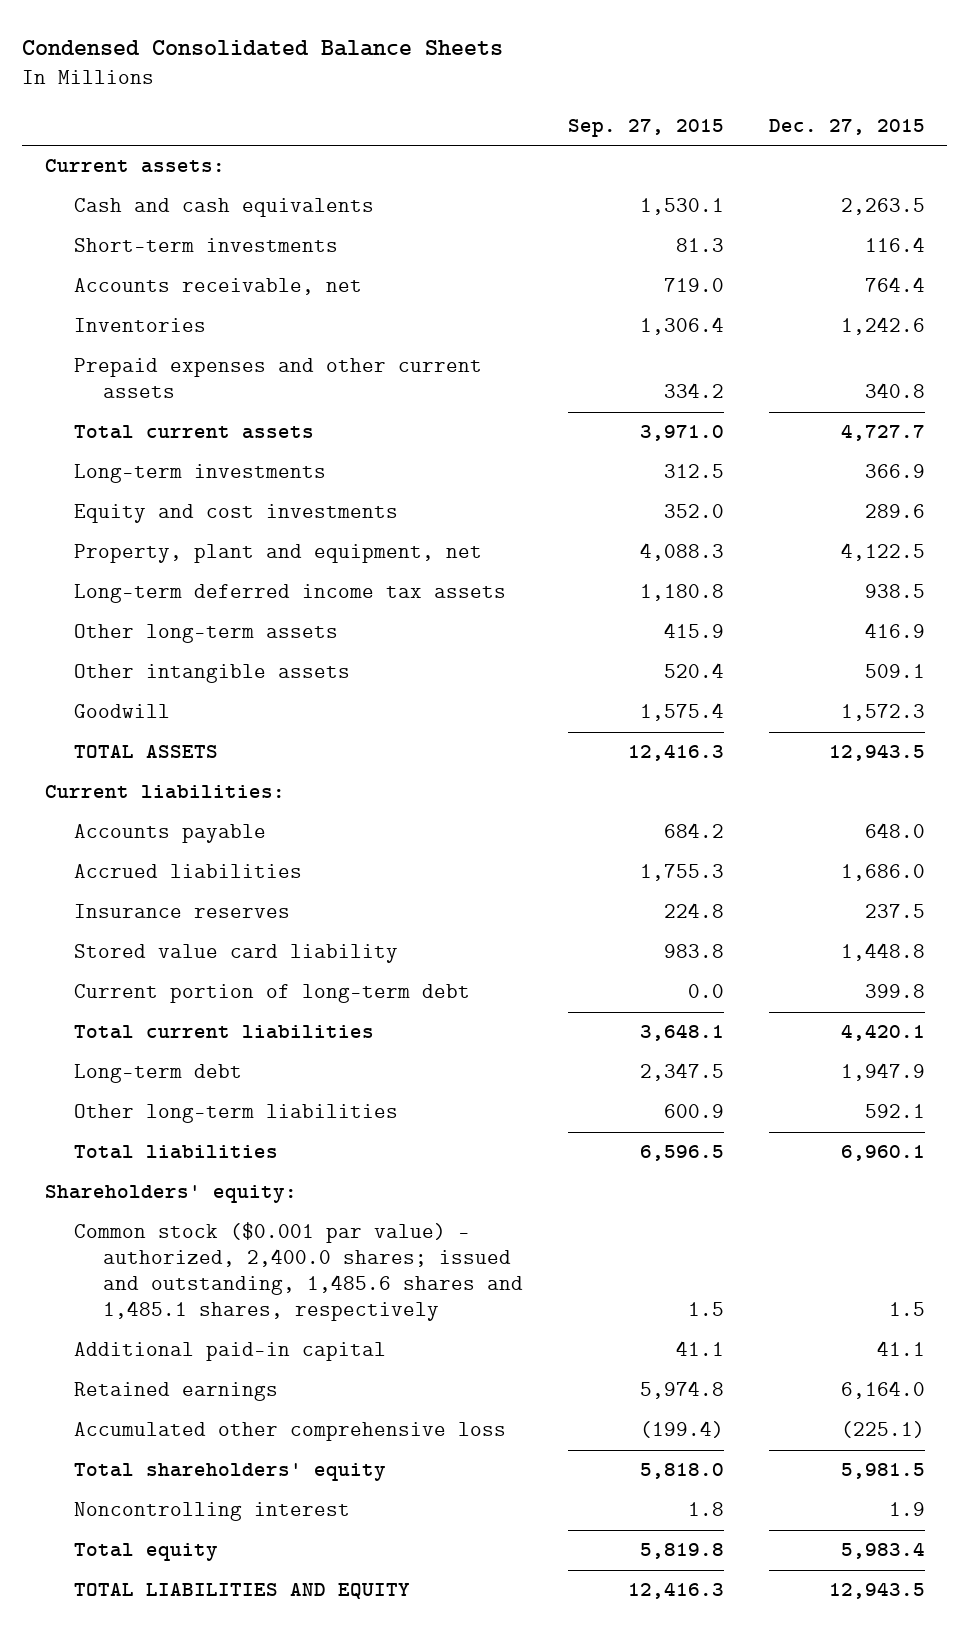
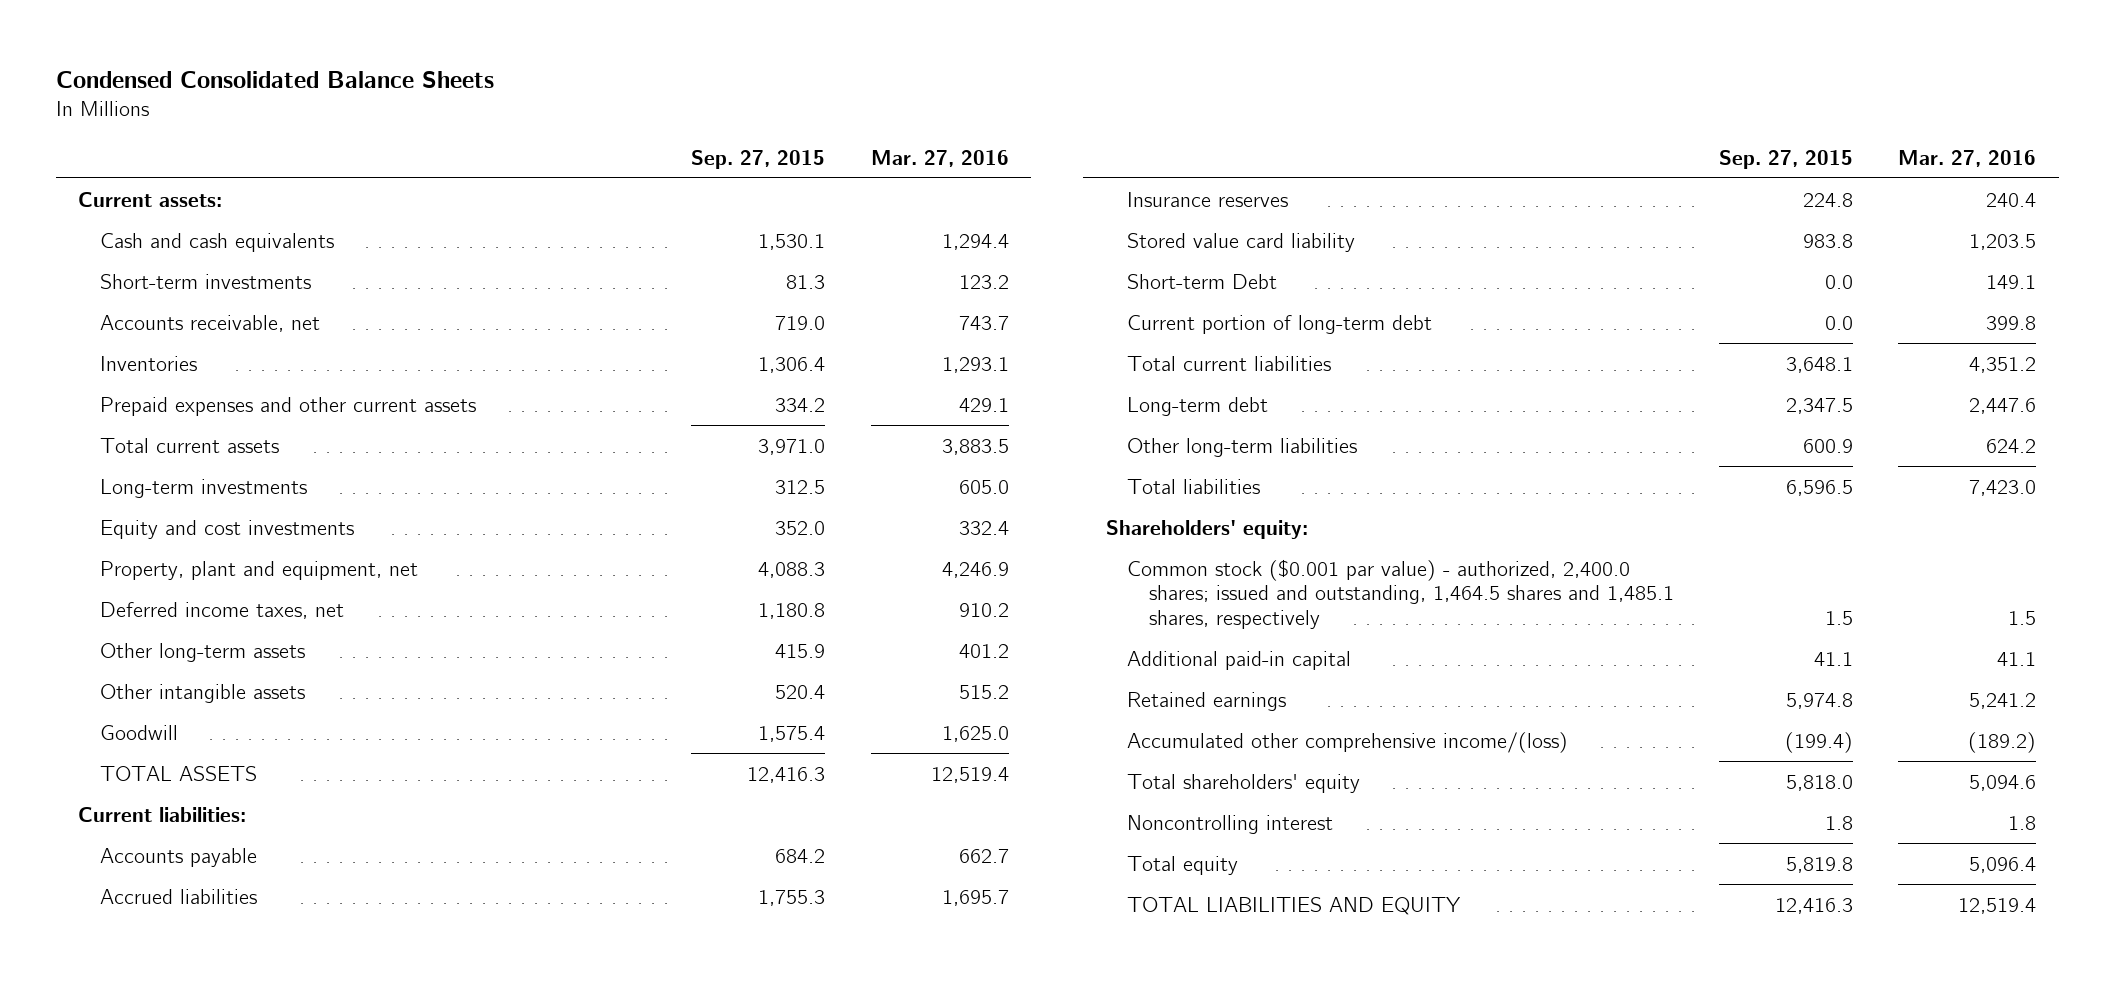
[768,118,925,135] Dec. 27, 2015 -> none
none -> [870,149,1009,167] Mar. 27, 2016
[73,584,506,604] Long-term deferred income tax assets -> [99,601,344,619] Deferred income taxes, net
none -> [1127,273,1278,289] Short-term Debt
[73,1222,523,1322] Common stock ($0.001 par value) - authorized, 2,400.0 shares; issued and outstanding, 1,485.6 shares and 1,485.1 shares, respectively -> [1127,558,1674,629] Common stock ($0.001 par value) - authorized, 2,400.0 shares; issued and outstanding, 1,464.5 shares and 1,485.1 shares, respectively
[73,1422,506,1442] Accumulated other comprehensive loss -> [1127,731,1569,753] Accumulated other comprehensive income/(loss)

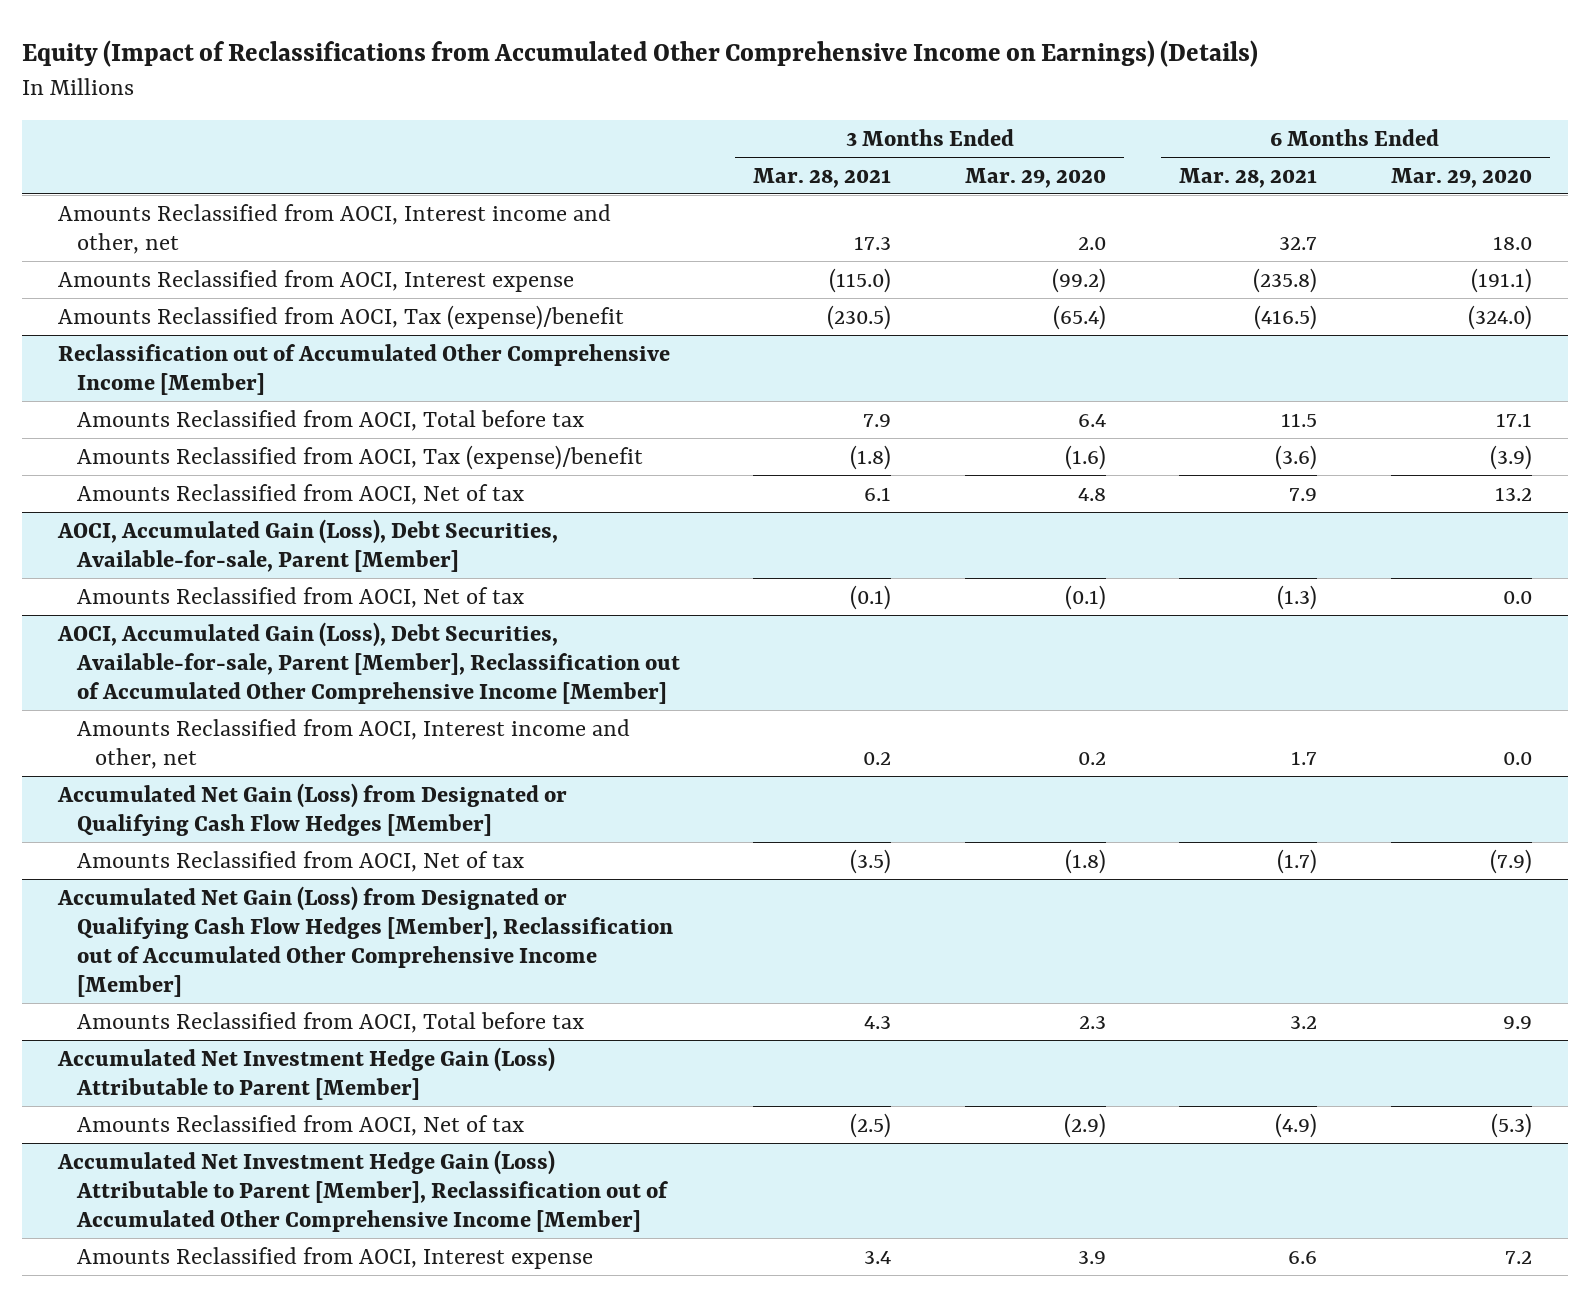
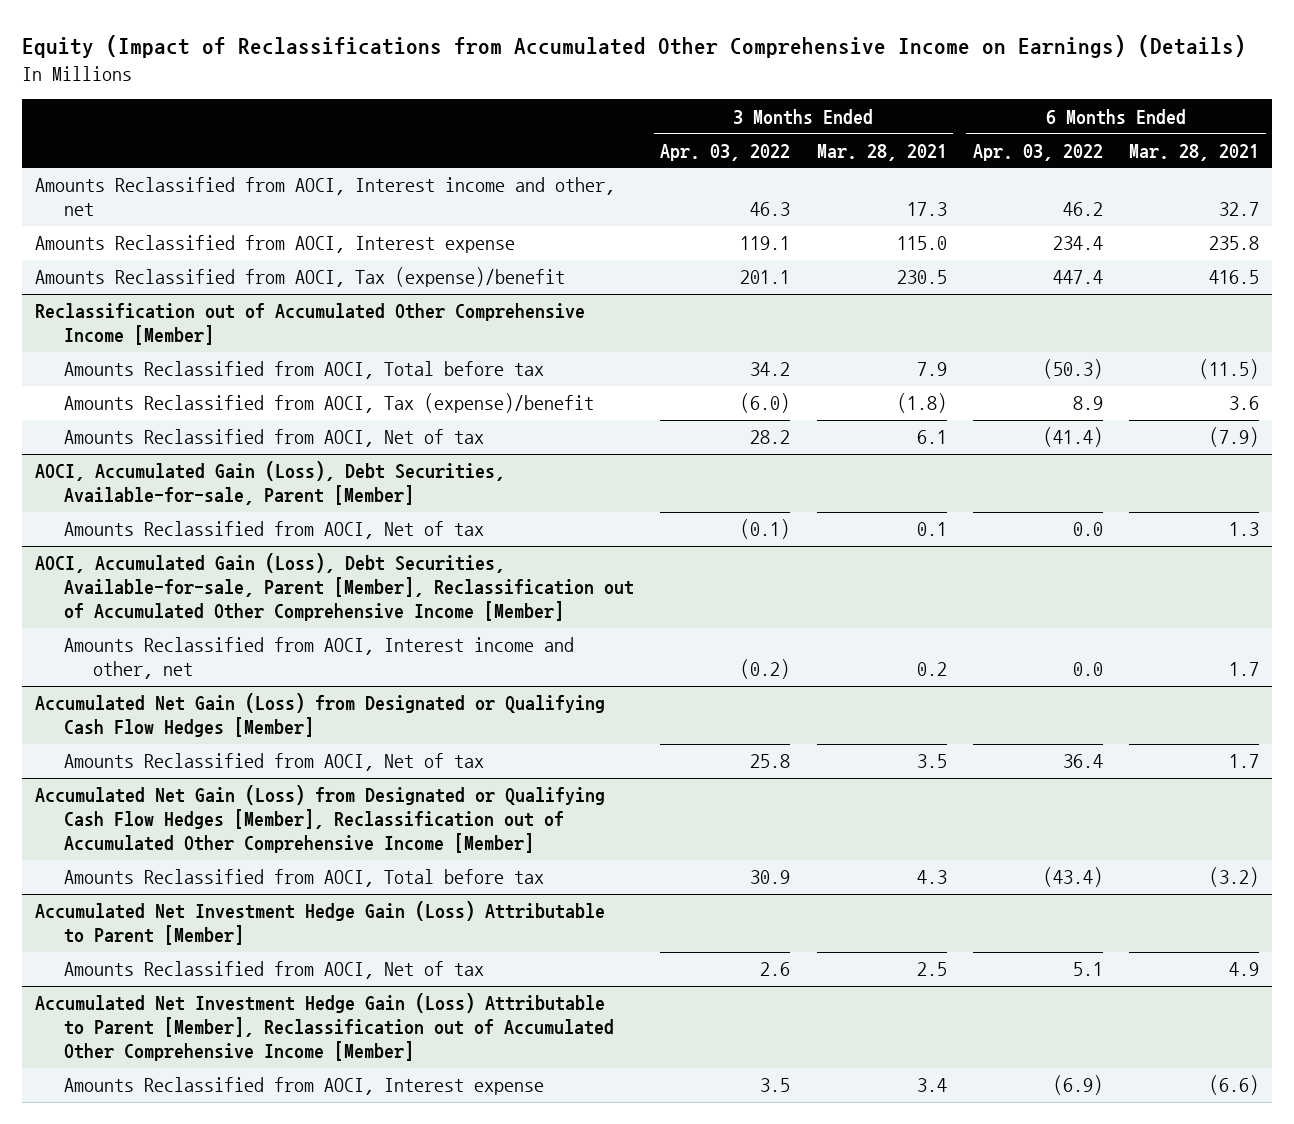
[964,167,1106,188] Mar. 29, 2020 -> none
[1390,167,1532,188] Mar. 29, 2020 -> none
none -> [660,143,791,161] Apr. 03, 2022
none -> [972,143,1103,161] Apr. 03, 2022
[829,267,892,293] (115.0) -> [896,236,947,251] 115.0
[1253,267,1318,293] (235.8) -> [1209,236,1260,251] 235.8
[827,304,892,330] (230.5) -> [896,270,947,285] 230.5
[1254,304,1318,330] (416.5) -> [1209,270,1260,285] 416.5
[1281,412,1318,427] 11.5 -> [1199,359,1260,380] (11.5)
[1275,444,1318,470] (3.6) -> [1229,396,1260,411] 3.6
[1289,487,1318,501] 7.9 -> [1209,427,1260,448] (7.9)
[850,584,892,610] (0.1) -> [916,522,947,537] 0.1
[1277,584,1318,610] (1.3) -> [1229,522,1260,537] 1.3
[850,848,892,874] (3.5) -> [916,754,947,769] 3.5
[1277,848,1318,874] (1.7) -> [1229,754,1260,769] 1.7
[1290,1015,1318,1029] 3.2 -> [1209,867,1260,888] (3.2)
[850,1112,892,1138] (2.5) -> [916,962,947,977] 2.5
[1275,1112,1318,1138] (4.9) -> [1229,962,1260,977] 4.9
[1288,1250,1318,1264] 6.6 -> [1209,1075,1260,1096] (6.6)

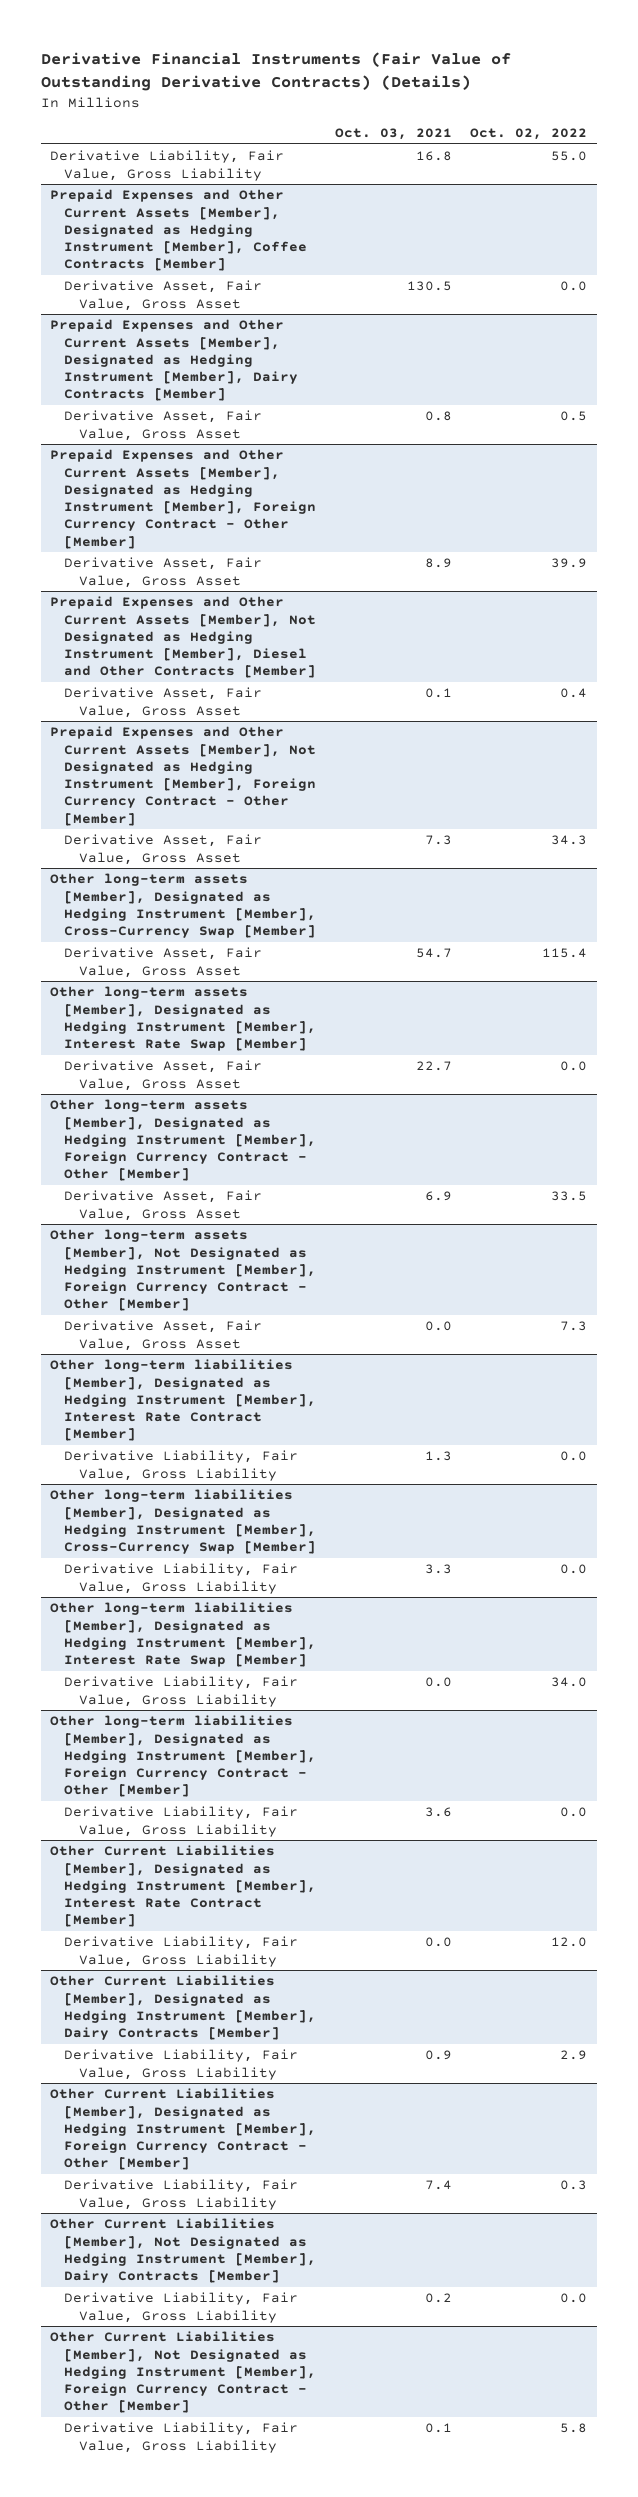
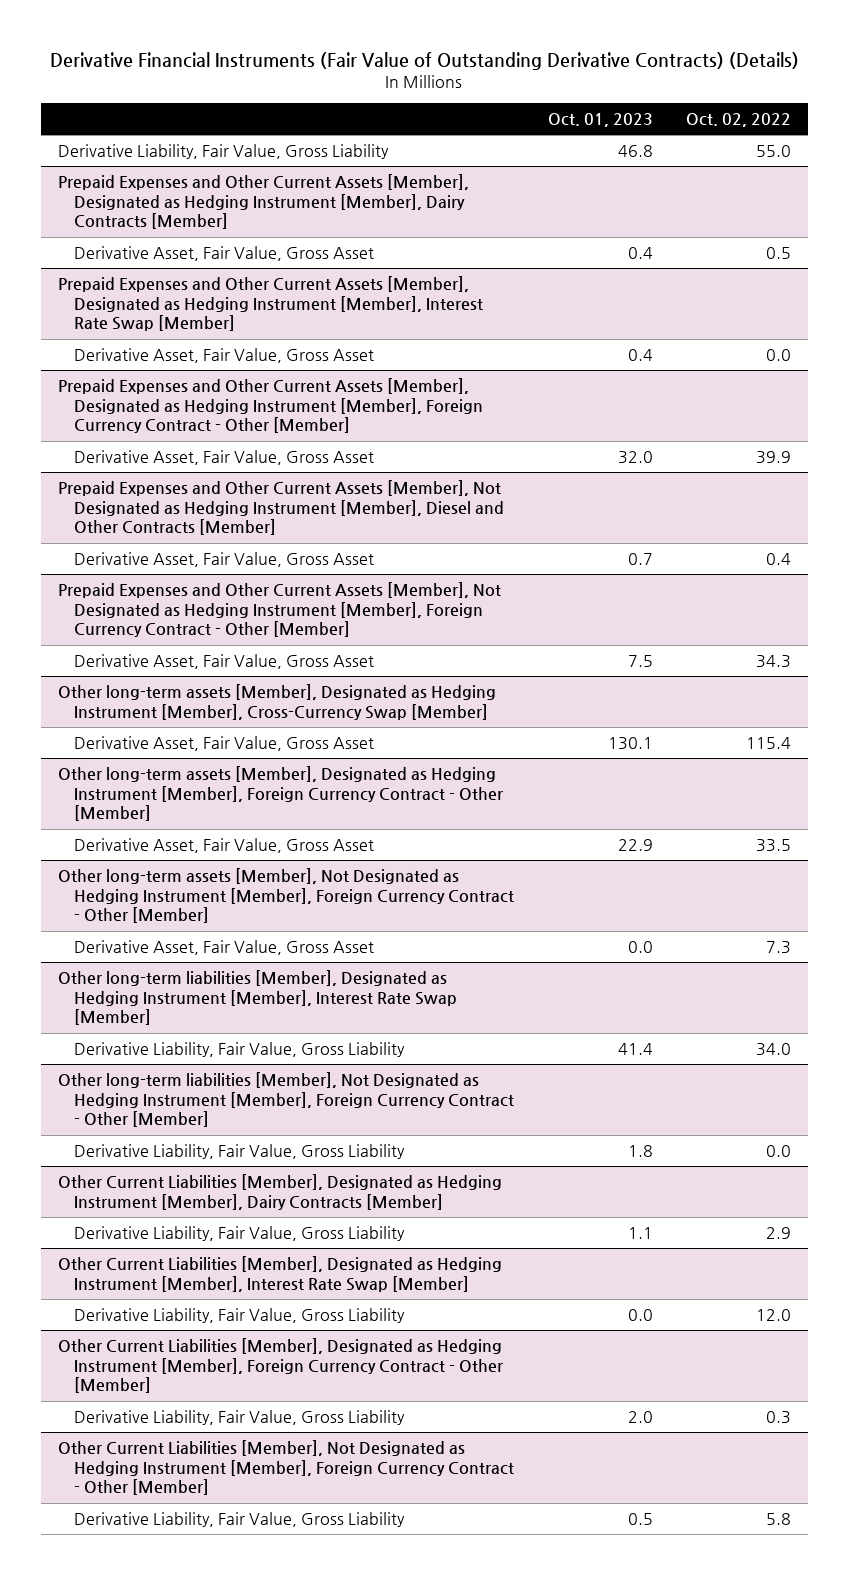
[334,127,452,140] Oct. 03, 2021 -> none
none -> [547,112,653,127] Oct. 01, 2023
[50,189,308,272] Prepaid Expenses and Other Current Assets [Member], Designated as Hedging Instrument [Member], Coffee Contracts [Member] -> none
[64,280,263,311] Derivative Asset, Fair Value, Gross Asset -> none
none -> [57,276,484,332] Prepaid Expenses and Other Current Assets [Member], Designated as Hedging Instrument [Member], Interest Rate Swap [Member]
none -> [74,348,375,364] Derivative Asset, Fair Value, Gross Asset
[50,986,317,1052] Other long-term assets [Member], Designated as Hedging Instrument [Member], Interest Rate Swap [Member] -> none
[64,1060,263,1091] Derivative Asset, Fair Value, Gross Asset -> none
[50,1359,317,1442] Other long-term liabilities [Member], Designated as Hedging Instrument [Member], Interest Rate Contract [Member] -> none
[64,1450,299,1481] Derivative Liability, Fair Value, Gross Liability -> none
[50,1489,317,1555] Other long-term liabilities [Member], Designated as Hedging Instrument [Member], Cross-Currency Swap [Member] -> none
[64,1563,299,1594] Derivative Liability, Fair Value, Gross Liability -> none
[50,1715,317,1798] Other long-term liabilities [Member], Designated as Hedging Instrument [Member], Foreign Currency Contract - Other [Member] -> [57,1072,515,1128] Other long-term liabilities [Member], Not Designated as Hedging Instrument [Member], Foreign Currency Contract - Other [Member]
[50,1845,317,1928] Other Current Liabilities [Member], Designated as Hedging Instrument [Member], Interest Rate Contract [Member] -> none
[64,1936,299,1967] Derivative Liability, Fair Value, Gross Liability -> none
none -> [57,1256,502,1292] Other Current Liabilities [Member], Designated as Hedging Instrument [Member], Interest Rate Swap [Member]
none -> [74,1308,406,1324] Derivative Liability, Fair Value, Gross Liability
[50,2218,317,2284] Other Current Liabilities [Member], Not Designated as Hedging Instrument [Member], Dairy Contracts [Member] -> none
[64,2292,299,2323] Derivative Liability, Fair Value, Gross Liability -> none

